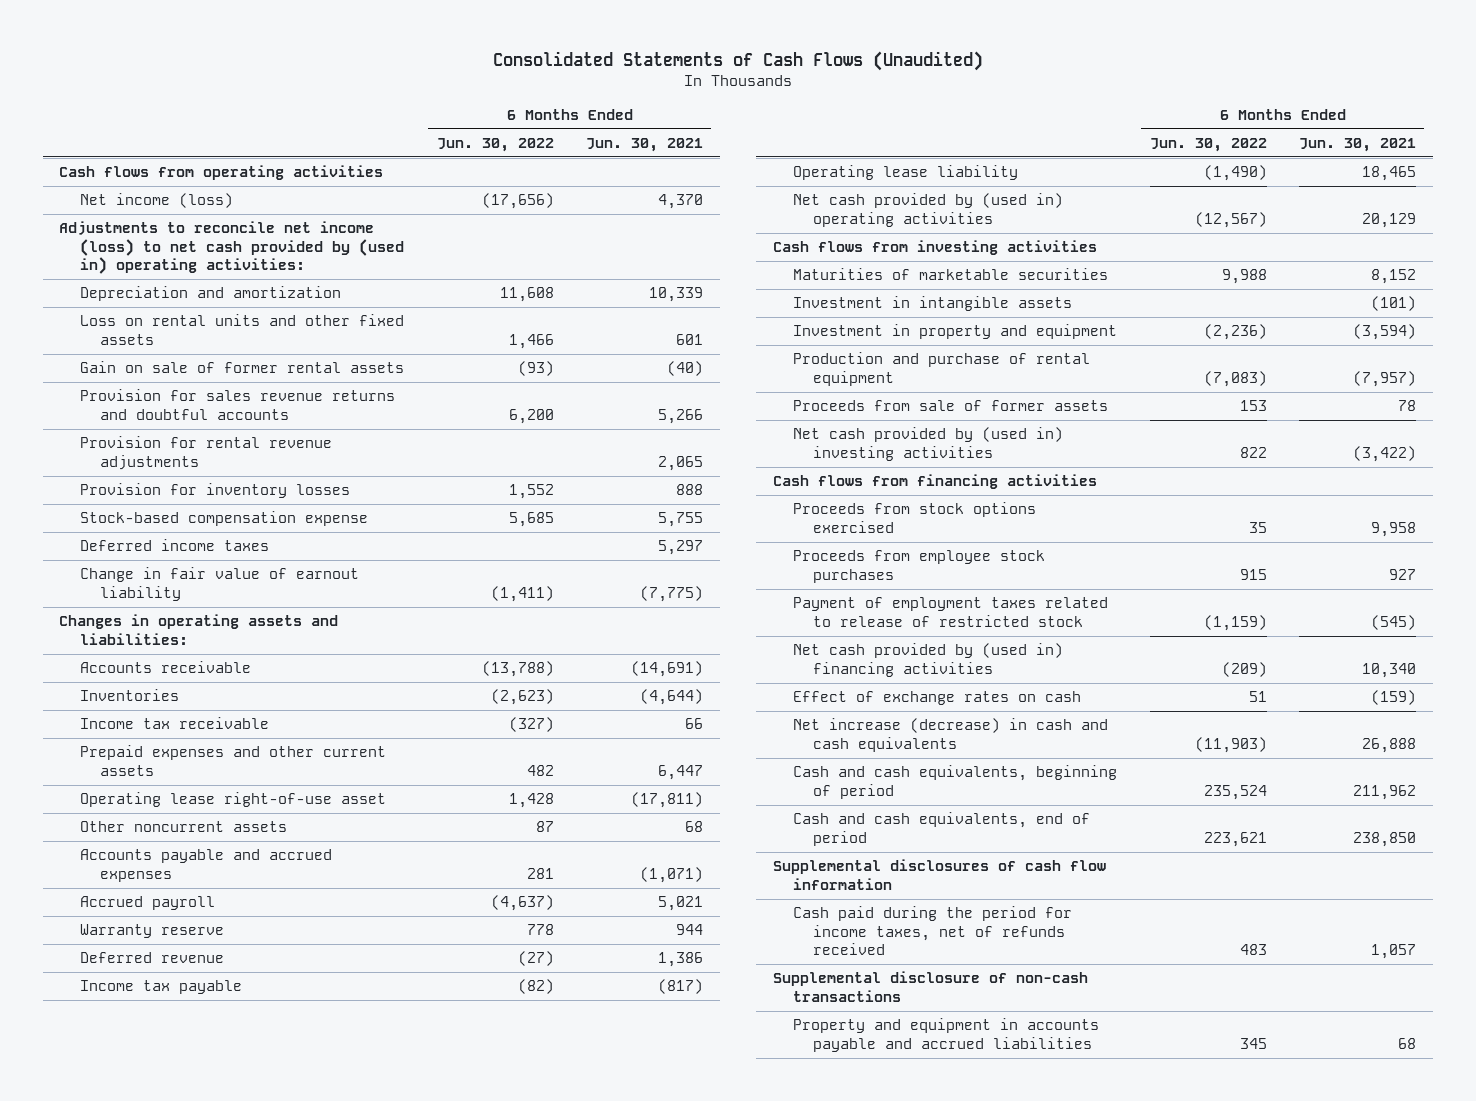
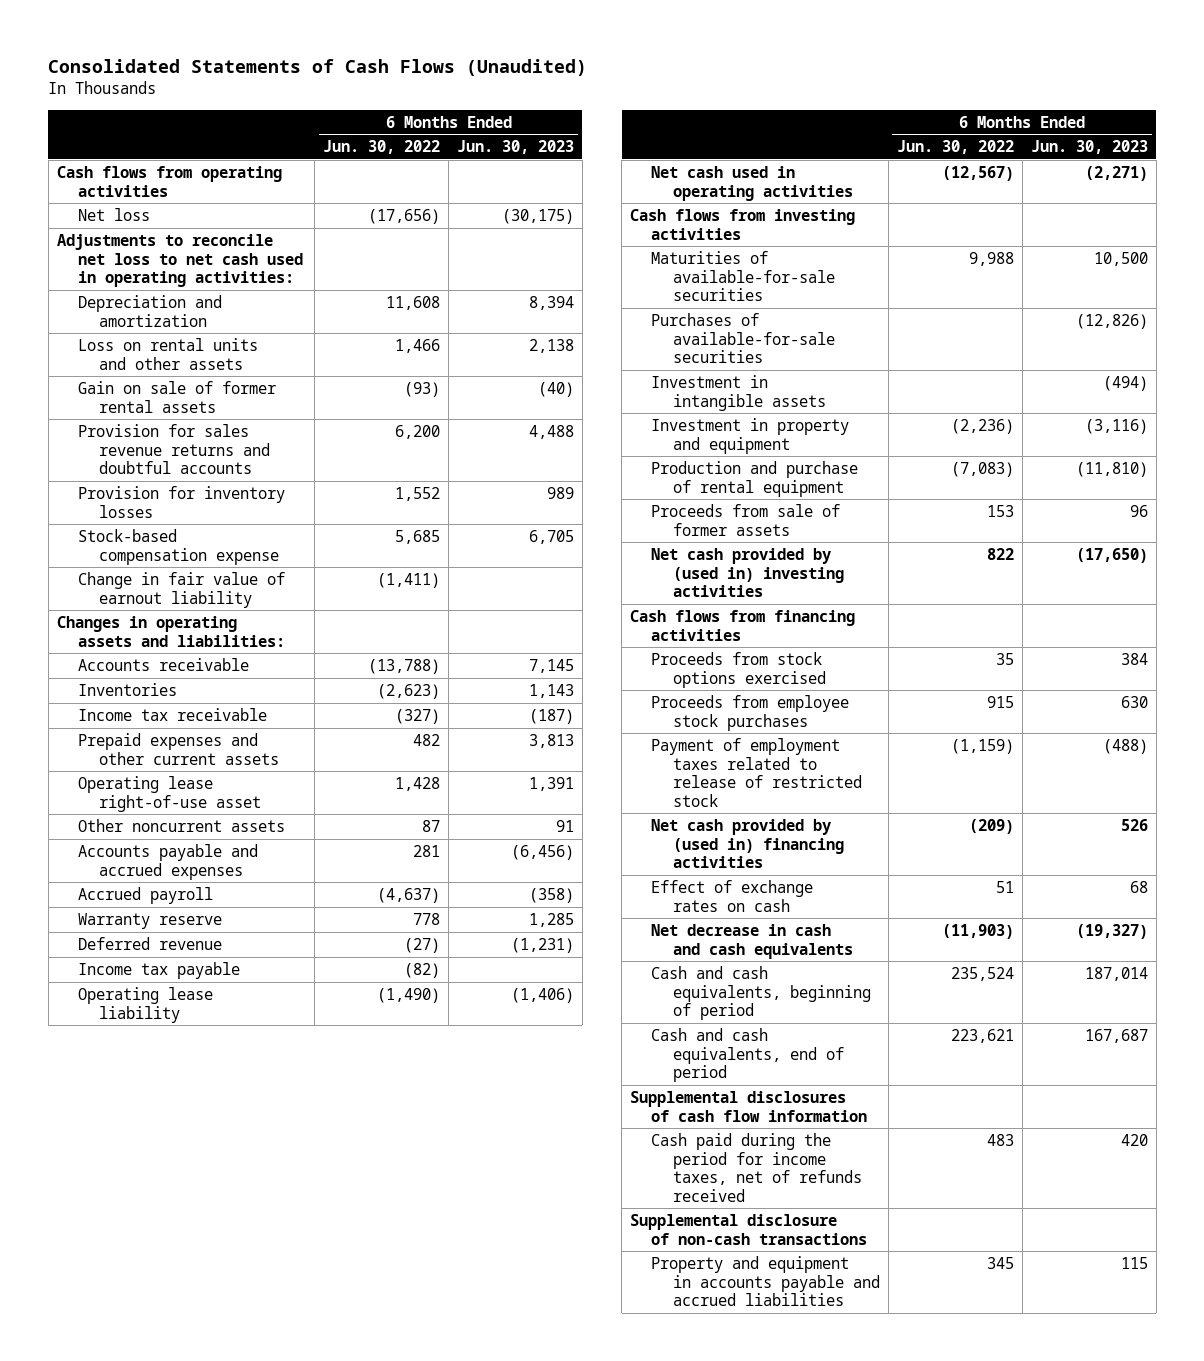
[586,137,704,152] Jun. 30, 2021 -> none
none -> [456,140,574,155] Jun. 30, 2023
[79,193,233,209] Net income (loss) -> [77,207,150,221] Net loss
[59,221,404,275] Adjustments to reconcile net income (loss) to net cash provided by (used in) operating activities: -> [56,233,303,288] Adjustments to reconcile net loss to net cash used in operating activities:
[79,314,404,345] Loss on rental units and other fixed assets -> [77,337,258,370] Loss on rental units and other assets
[79,436,332,470] Provision for rental revenue adjustments -> none
[79,539,269,552] Deferred income taxes -> none
[792,193,1063,227] Net cash provided by (used in) operating activities -> [651,165,853,201] Net cash used in operating activities
[792,268,1108,281] Maturities of marketable securities -> [651,250,835,302] Maturities of available-for-sale securities
none -> [651,312,835,364] Purchases of available-for-sale securities
[792,718,1108,752] Net increase (decrease) in cash and cash equivalents -> [651,923,853,959] Net decrease in cash and cash equivalents

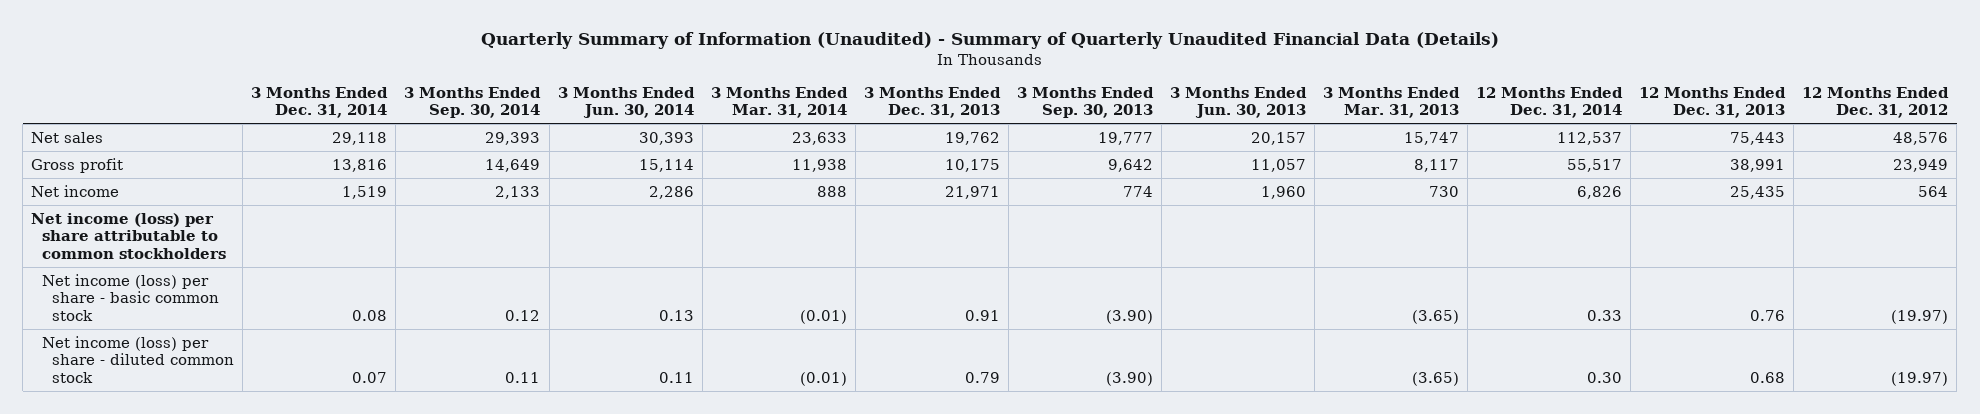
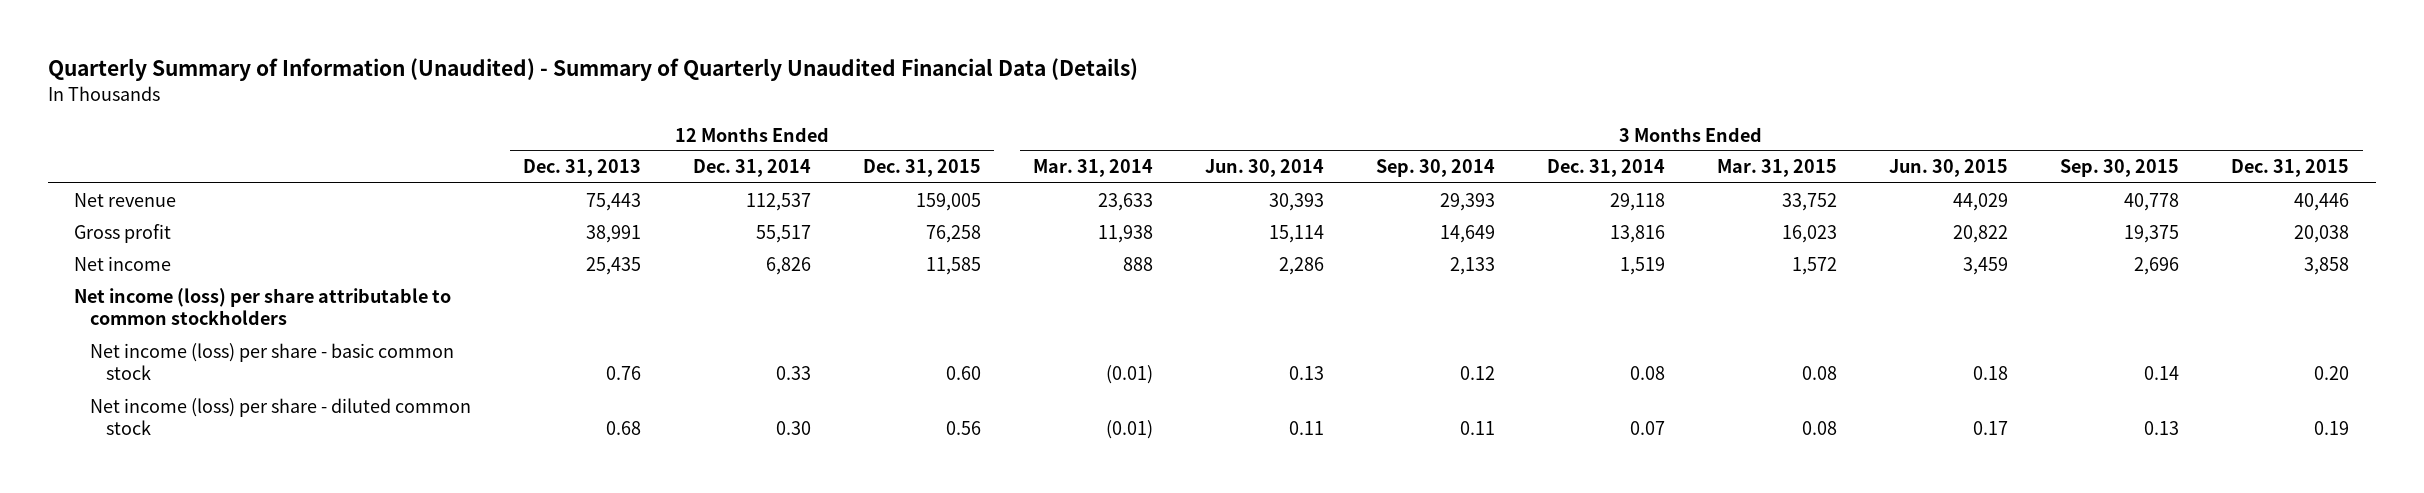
[863,86,1001,119] 3 Months Ended Dec. 31, 2013 -> none
[1016,86,1154,119] 3 Months Ended Sep. 30, 2013 -> none
[1169,86,1307,119] 3 Months Ended Jun. 30, 2013 -> none
[1323,86,1461,119] 3 Months Ended Mar. 31, 2013 -> none
[1802,86,1950,119] 12 Months Ended Dec. 31, 2012 -> none
none -> [863,159,982,178] Dec. 31, 2015
none -> [1717,159,1838,178] Mar. 31, 2015
none -> [1889,159,2009,178] Jun. 30, 2015
none -> [2060,159,2180,178] Sep. 30, 2015
none -> [2231,159,2350,178] Dec. 31, 2015
[31,131,104,143] Net sales -> [74,192,177,207] Net revenue

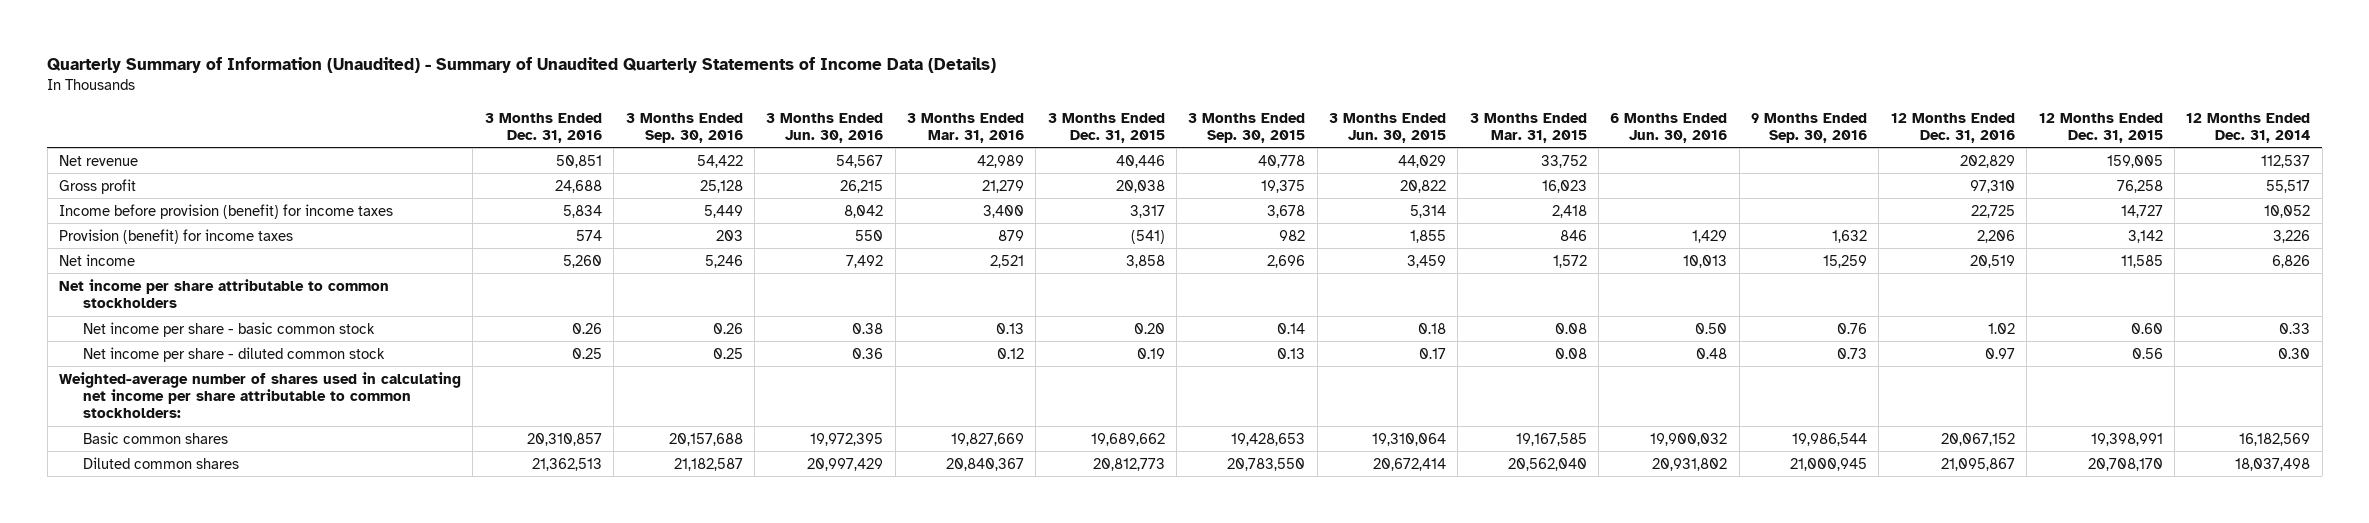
[47,58,1138,82] Quarterly Summary of Information (Unaudited) - Summary of Quarterly Unaudited Financial Data (Details) -> [47,57,997,74] Quarterly Summary of Information (Unaudited) - Summary of Unaudited Quarterly Statements of Income Data (Details)
[522,159,641,178] Dec. 31, 2013 -> none
[1033,159,1154,178] Mar. 31, 2014 -> none
[1205,159,1325,178] Jun. 30, 2014 -> none
[1376,159,1496,178] Sep. 30, 2014 -> none
[1547,159,1666,178] Dec. 31, 2014 -> none
none -> [484,112,602,143] 3 Months Ended Dec. 31, 2016
none -> [625,112,743,143] 3 Months Ended Sep. 30, 2016
none -> [766,112,884,143] 3 Months Ended Jun. 30, 2016
none -> [906,112,1024,143] 3 Months Ended Mar. 31, 2016
none -> [1610,112,1728,143] 6 Months Ended Jun. 30, 2016
none -> [1751,112,1868,143] 9 Months Ended Sep. 30, 2016
none -> [1890,112,2015,143] 12 Months Ended Dec. 31, 2016
none -> [59,203,394,219] Income before provision (benefit) for income taxes
none -> [59,228,294,244] Provision (benefit) for income taxes
[74,287,452,326] Net income (loss) per share attributable to common stockholders -> [59,278,390,308] Net income per share attributable to common stockholders
[89,342,454,381] Net income (loss) per share - basic common stock -> [82,321,375,337] Net income per share - basic common stock
[89,397,471,436] Net income (loss) per share - diluted common stock -> [82,346,385,362] Net income per share - diluted common stock
none -> [59,371,462,419] Weighted-average number of shares used in calculating net income per share attributable to common stockholders:
none -> [82,431,228,444] Basic common shares
none -> [82,456,239,469] Diluted common shares

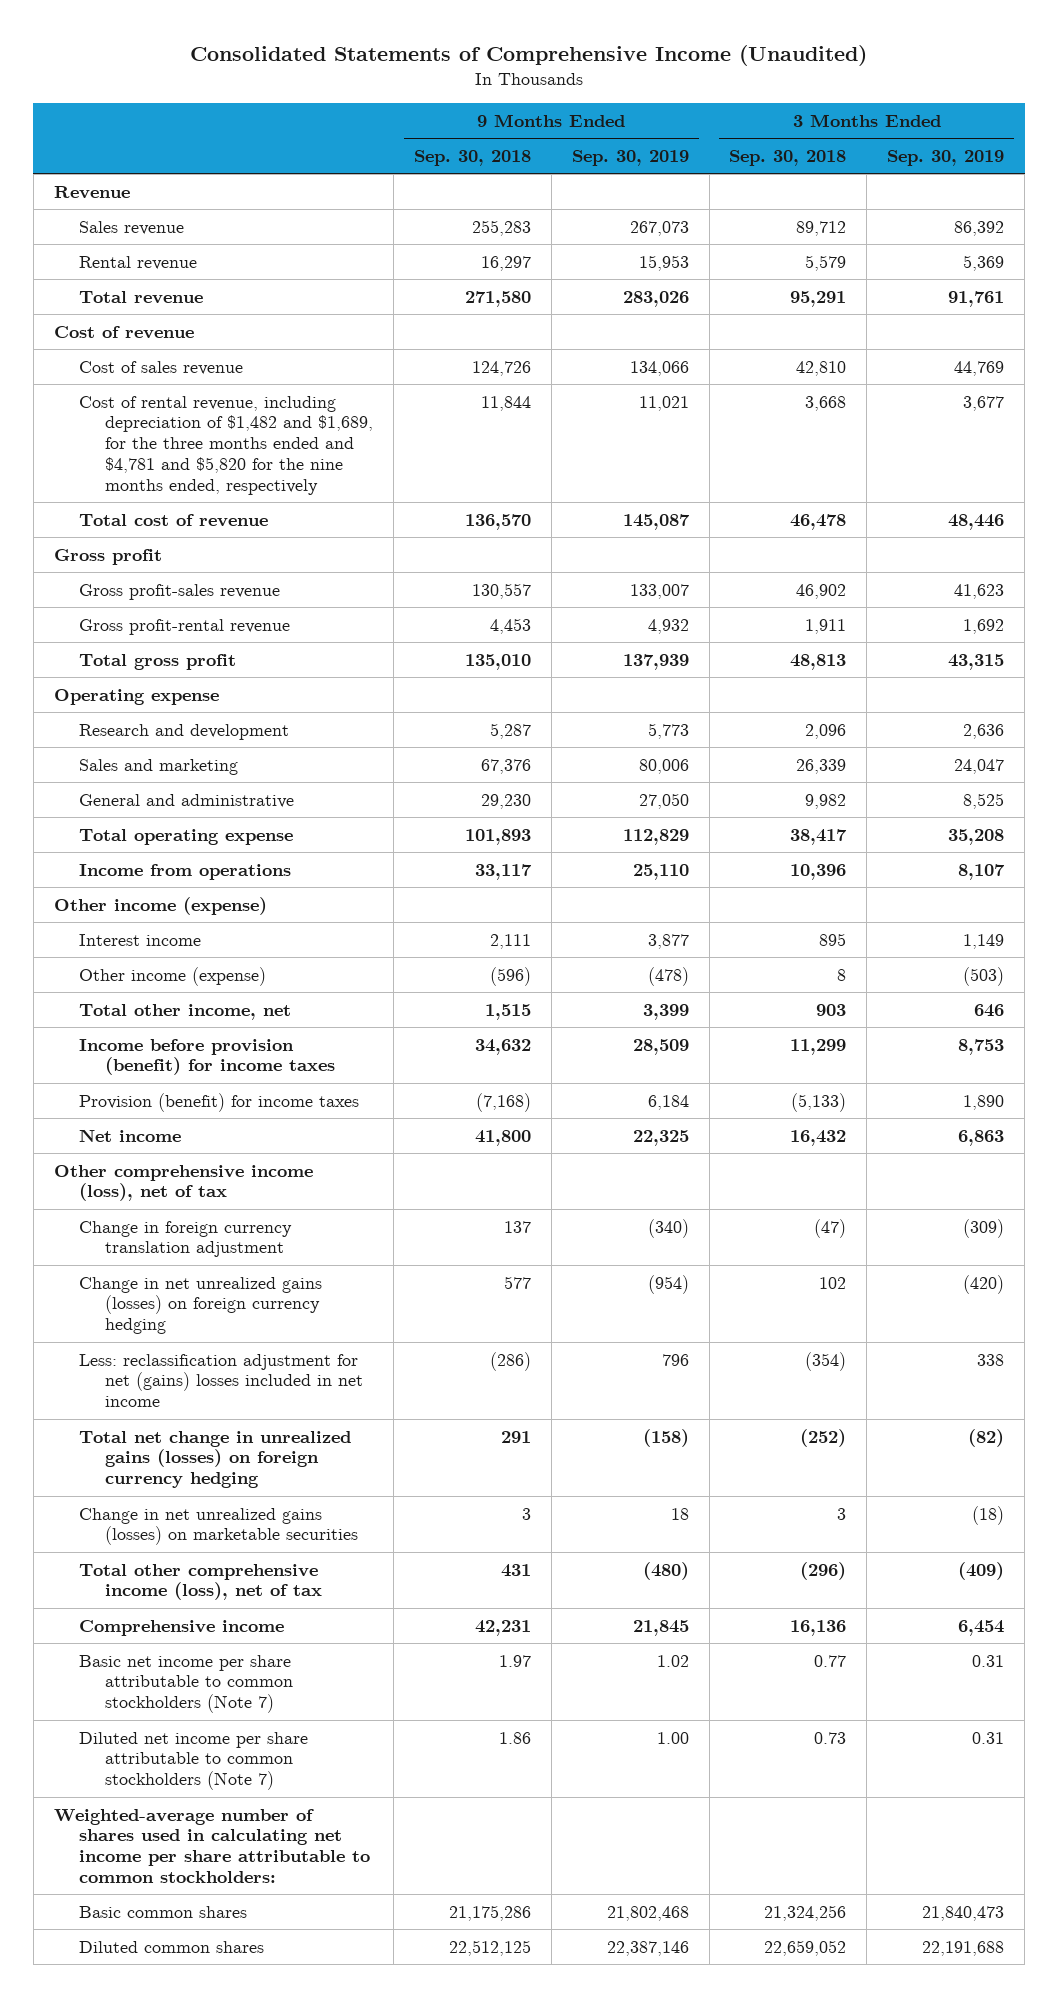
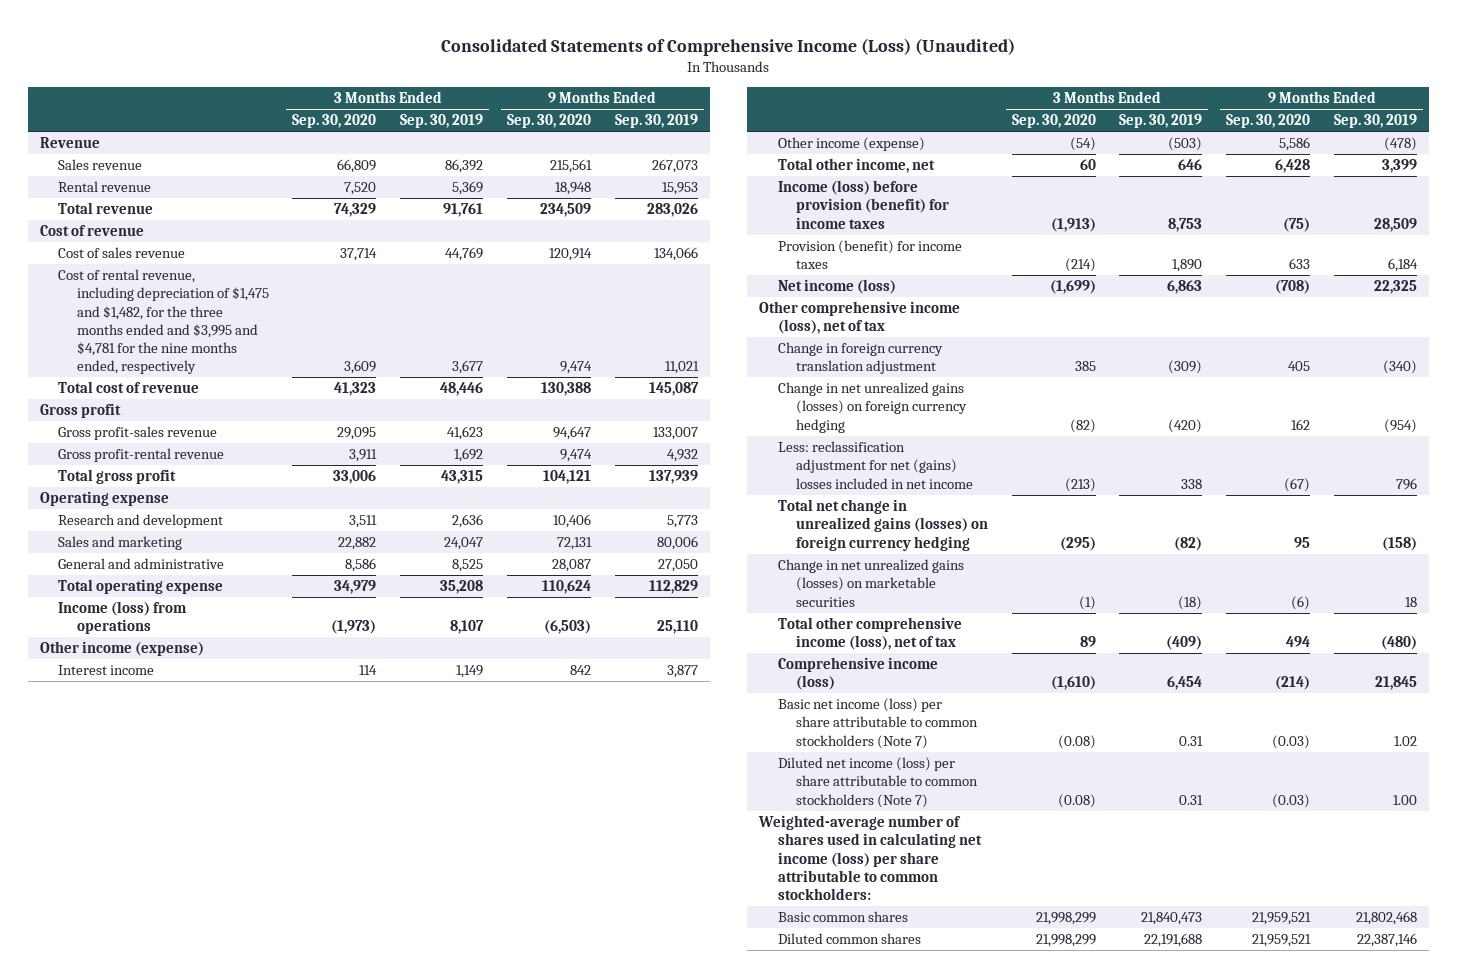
[190,45,868,67] Consolidated Statements of Comprehensive Income (Unaudited) -> [441,37,1016,56] Consolidated Statements of Comprehensive Income (Loss) (Unaudited)
[413,149,531,166] Sep. 30, 2018 -> none
[729,149,847,166] Sep. 30, 2018 -> none
none -> [292,114,377,129] Sep. 30, 2020
none -> [506,114,591,129] Sep. 30, 2020
[79,395,374,496] Cost of rental revenue, including depreciation of $1,482 and $1,689, for the three months ended and $4,781 and $5,820 for the nine months ended, respectively -> [58,269,269,375] Cost of rental revenue, including depreciation of $1,475 and $1,482, for the three months ended and $3,995 and $4,781 for the nine months ended, respectively
[79,863,292,880] Income from operations -> [58,601,188,635] Income (loss) from operations
[79,1038,336,1076] Income before provision (benefit) for income taxes -> [777,180,949,229] Income (loss) before provision (benefit) for income taxes
[79,1128,182,1142] Net income -> [777,279,896,295] Net income (loss)
[79,1619,285,1636] Comprehensive income -> [777,657,938,691] Comprehensive income (loss)
[79,1654,294,1714] Basic net income per share attributable to common stockholders (Note 7) -> [777,698,978,749] Basic net income (loss) per share attributable to common stockholders (Note 7)
[79,1731,309,1791] Diluted net income per share attributable to common stockholders (Note 7) -> [777,757,978,808] Diluted net income (loss) per share attributable to common stockholders (Note 7)
[53,1808,371,1884] Weighted-average number of shares used in calculating net income per share attributable to common stockholders: -> [758,815,982,901] Weighted-average number of shares used in calculating net income (loss) per share attributable to common stockholders:

